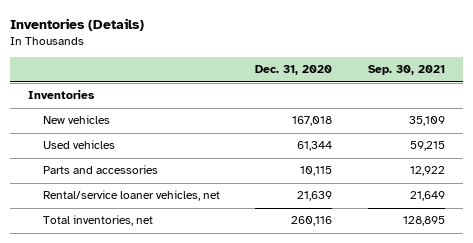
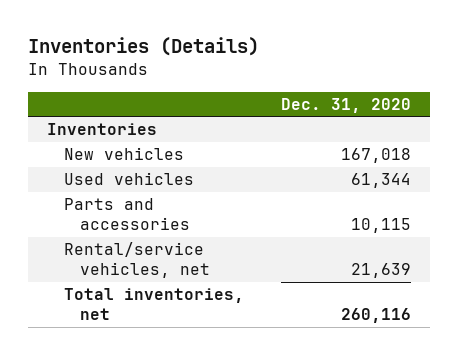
[367,65,445,76] Sep. 30, 2021 -> none
[42,190,220,202] Rental/service loaner vehicles, net -> [63,242,211,279] Rental/service vehicles, net

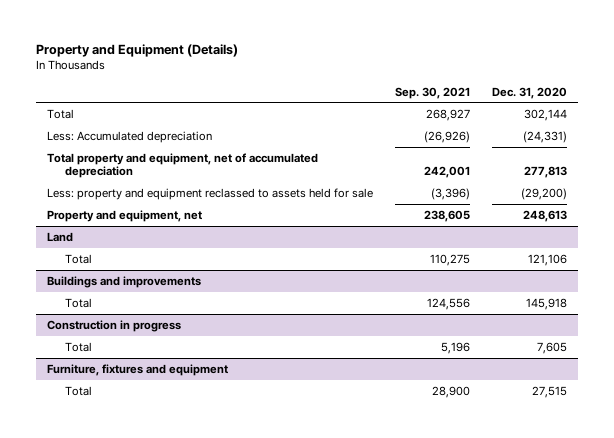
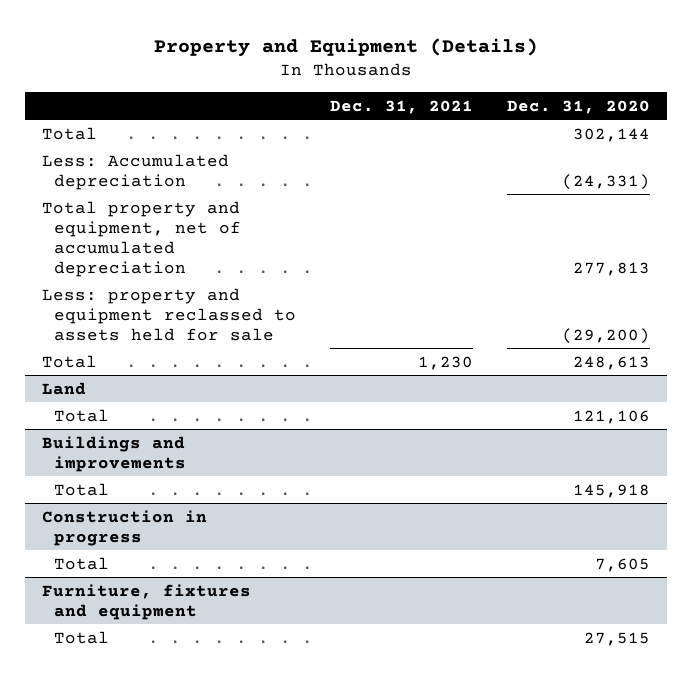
[395,86,471,99] Sep. 30, 2021 -> none
none -> [329,99,473,114] Dec. 31, 2021
[47,209,203,222] Property and equipment, net -> [41,354,97,368] Total

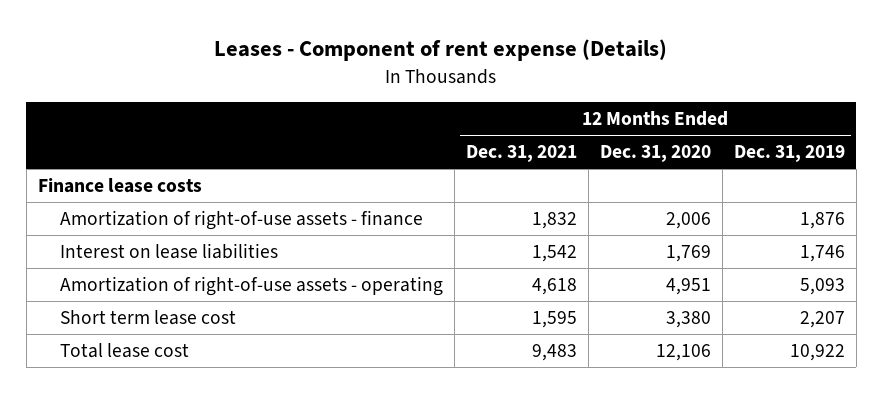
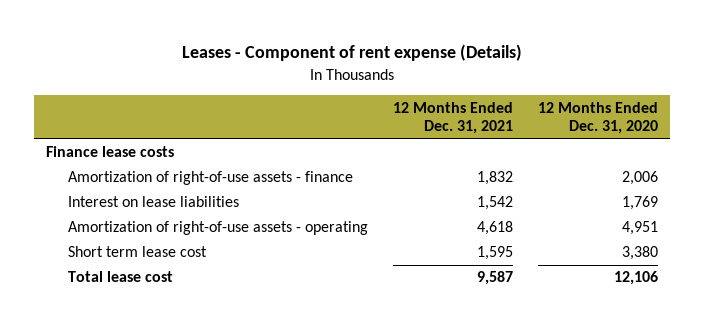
[733,145,845,163] Dec. 31, 2019 -> none
[531,343,577,361] 9,483 -> [477,271,514,286] 9,587

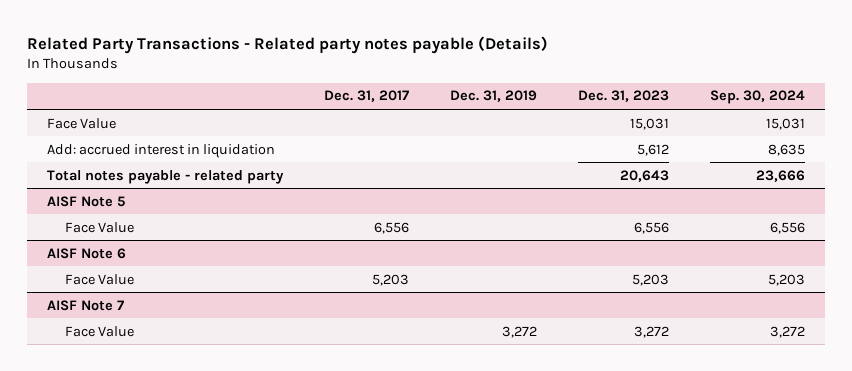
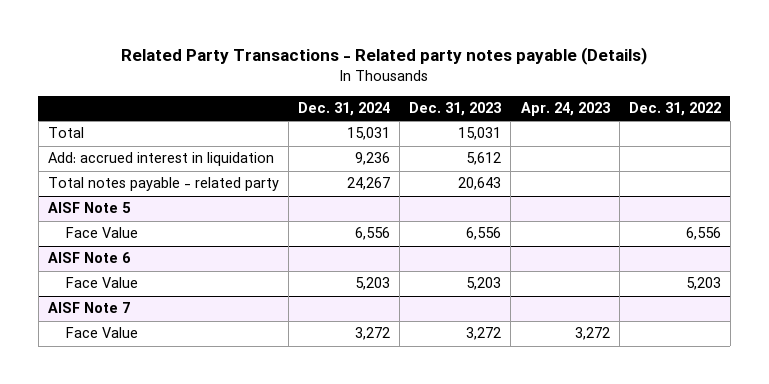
[324,90,410,103] Dec. 31, 2017 -> none
[450,90,538,103] Dec. 31, 2019 -> none
[709,90,805,105] Sep. 30, 2024 -> none
none -> [298,102,391,117] Dec. 31, 2024
none -> [520,102,610,117] Apr. 24, 2023
none -> [628,102,721,117] Dec. 31, 2022
[47,117,117,129] Face Value -> [47,127,84,139] Total

